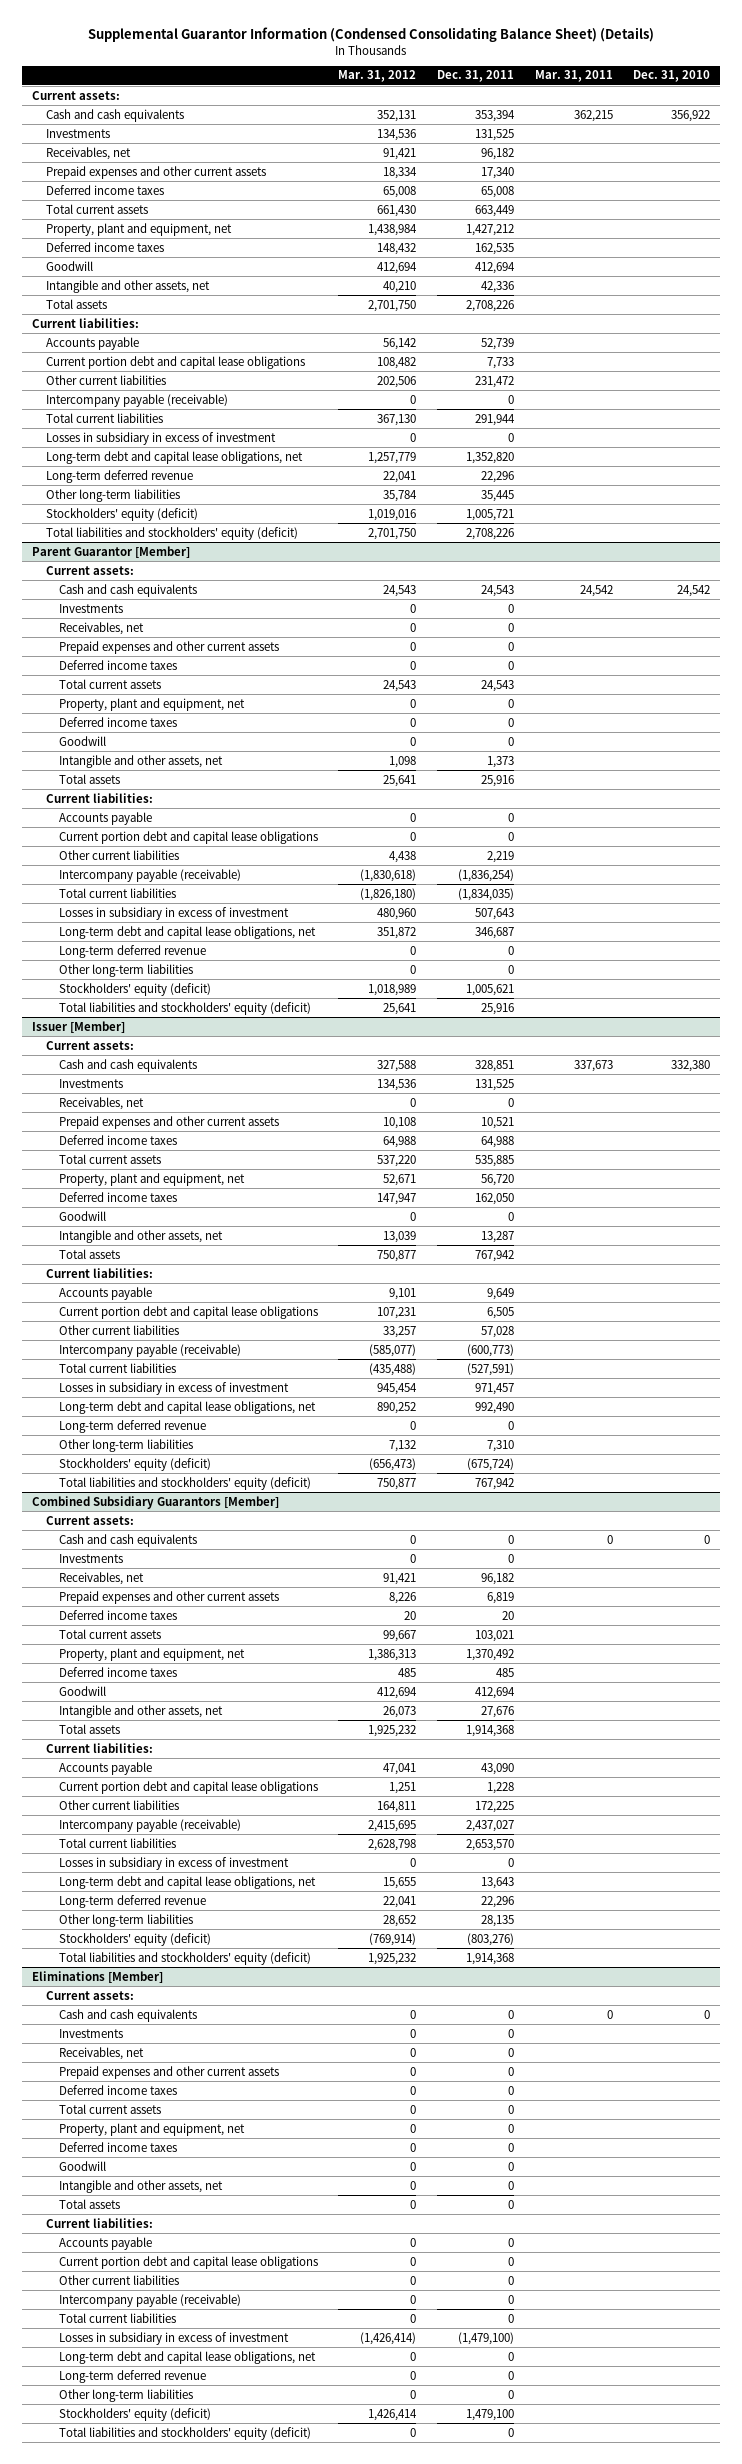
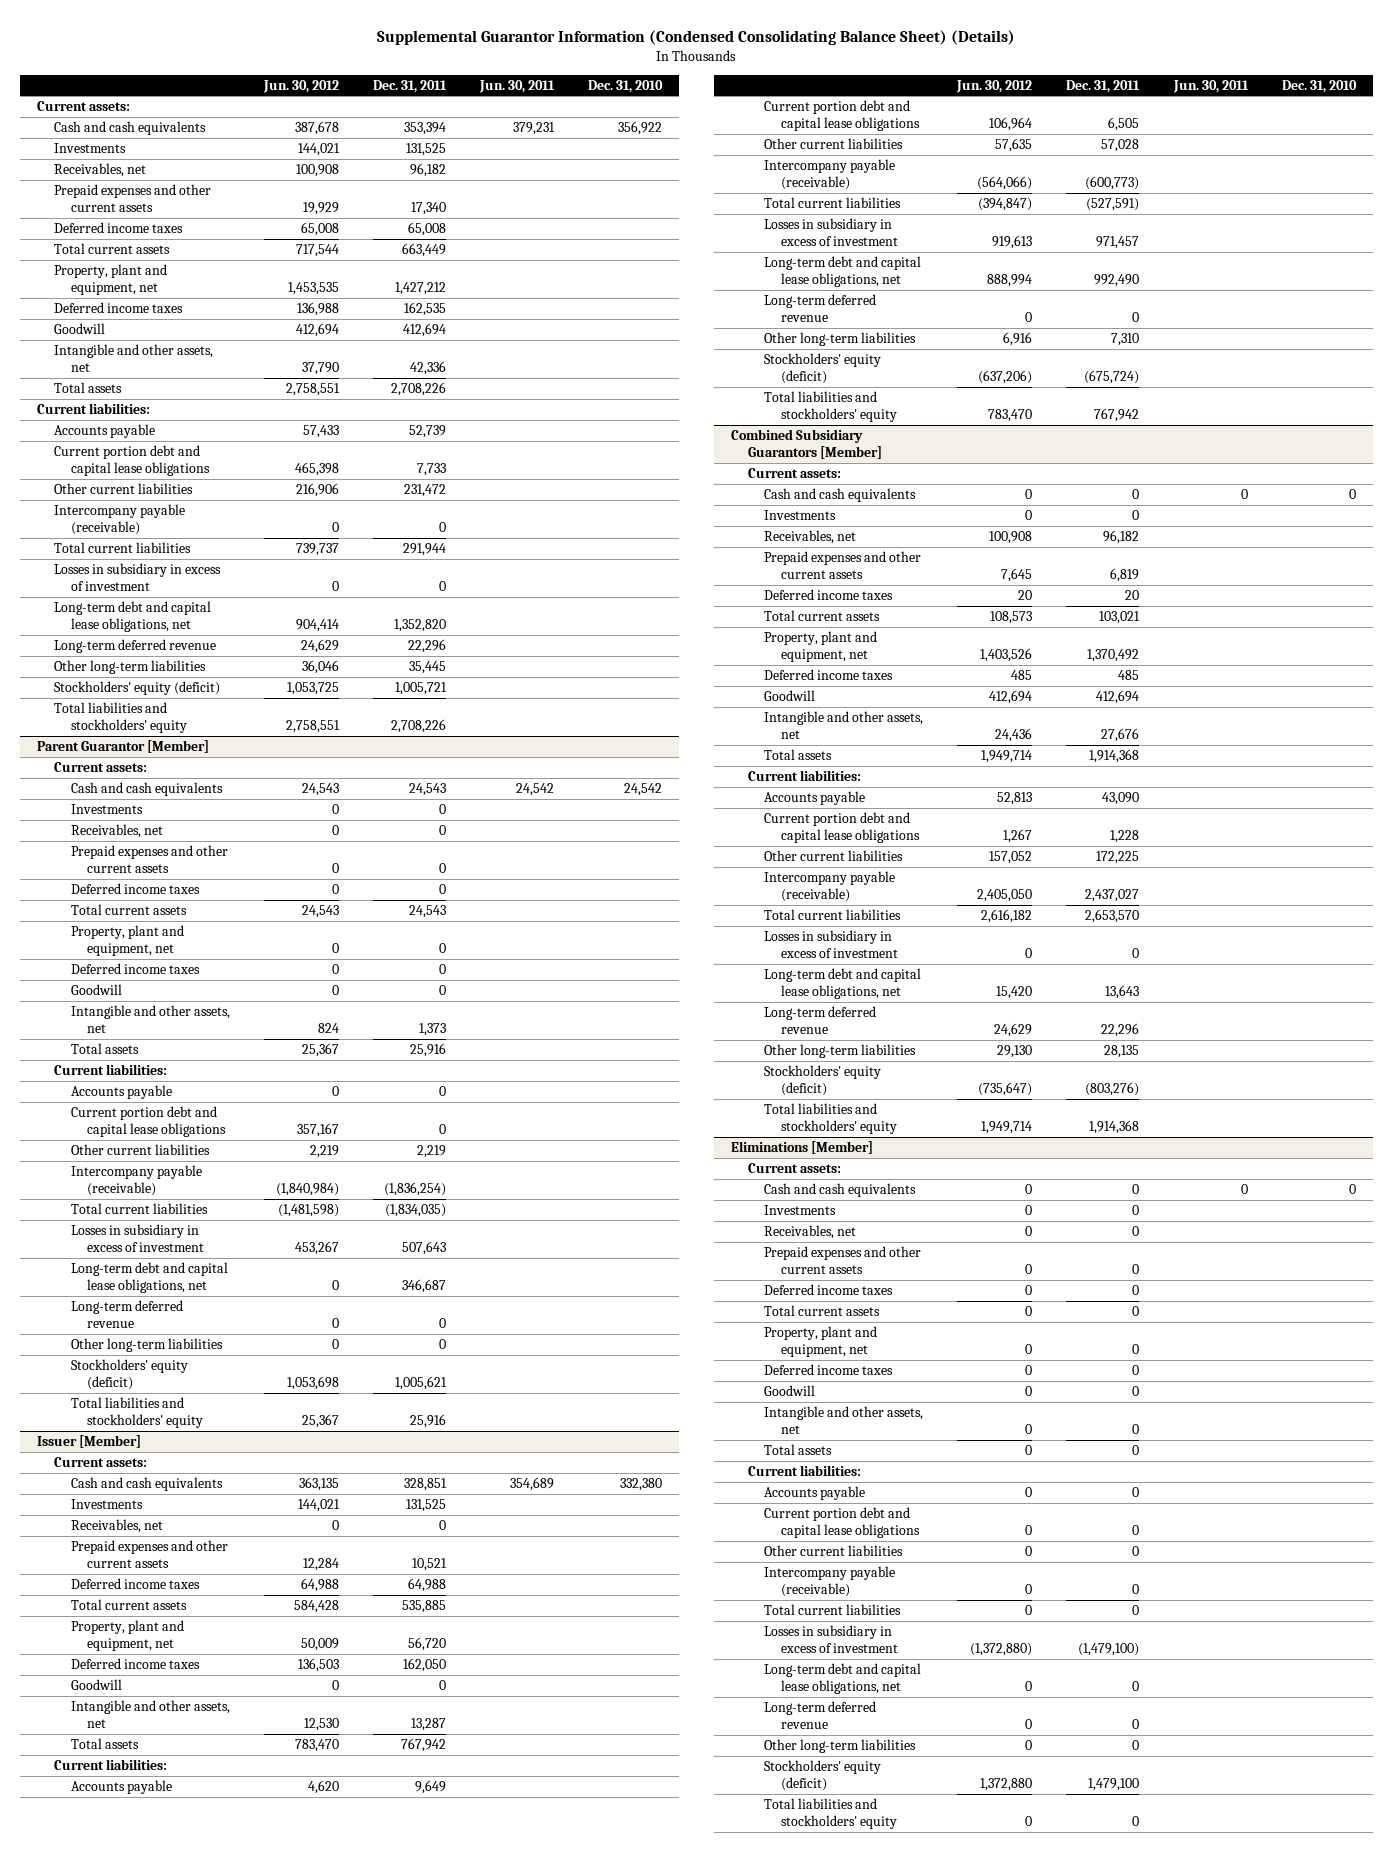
[338,70,417,83] Mar. 31, 2012 -> none
[534,70,613,83] Mar. 31, 2011 -> none
none -> [262,79,339,93] Jun. 30, 2012
none -> [478,79,555,93] Jun. 30, 2011
[45,526,298,540] Total liabilities and stockholders' equity (deficit) -> [53,702,187,734] Total liabilities and stockholders' equity
[58,1001,311,1015] Total liabilities and stockholders' equity (deficit) -> [70,1397,204,1429] Total liabilities and stockholders' equity
[58,1476,311,1490] Total liabilities and stockholders' equity (deficit) -> [764,391,897,423] Total liabilities and stockholders' equity
[58,1951,311,1965] Total liabilities and stockholders' equity (deficit) -> [764,1103,897,1135] Total liabilities and stockholders' equity
[58,2426,311,2440] Total liabilities and stockholders' equity (deficit) -> [764,1798,897,1830] Total liabilities and stockholders' equity

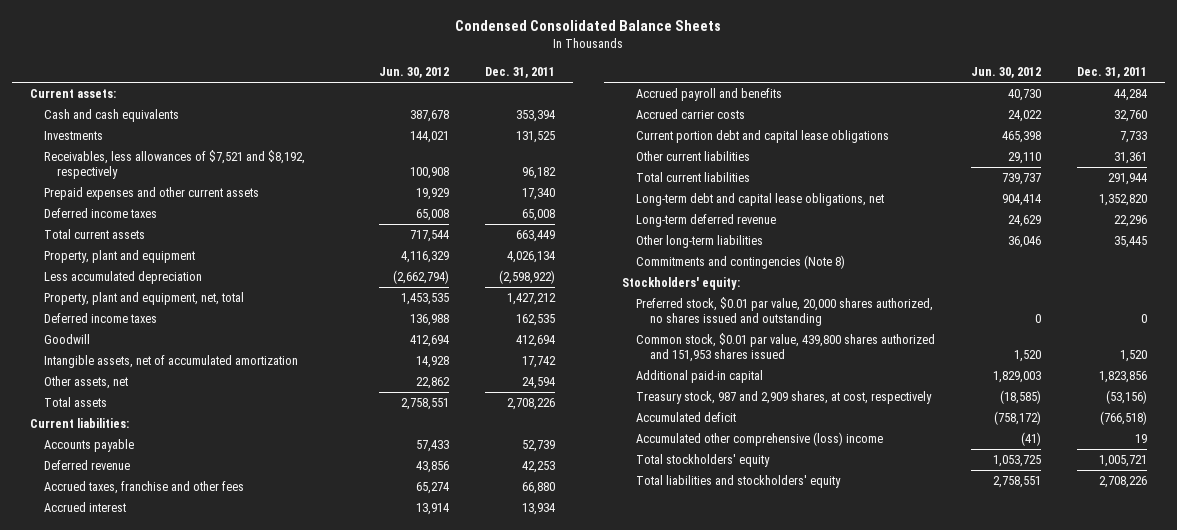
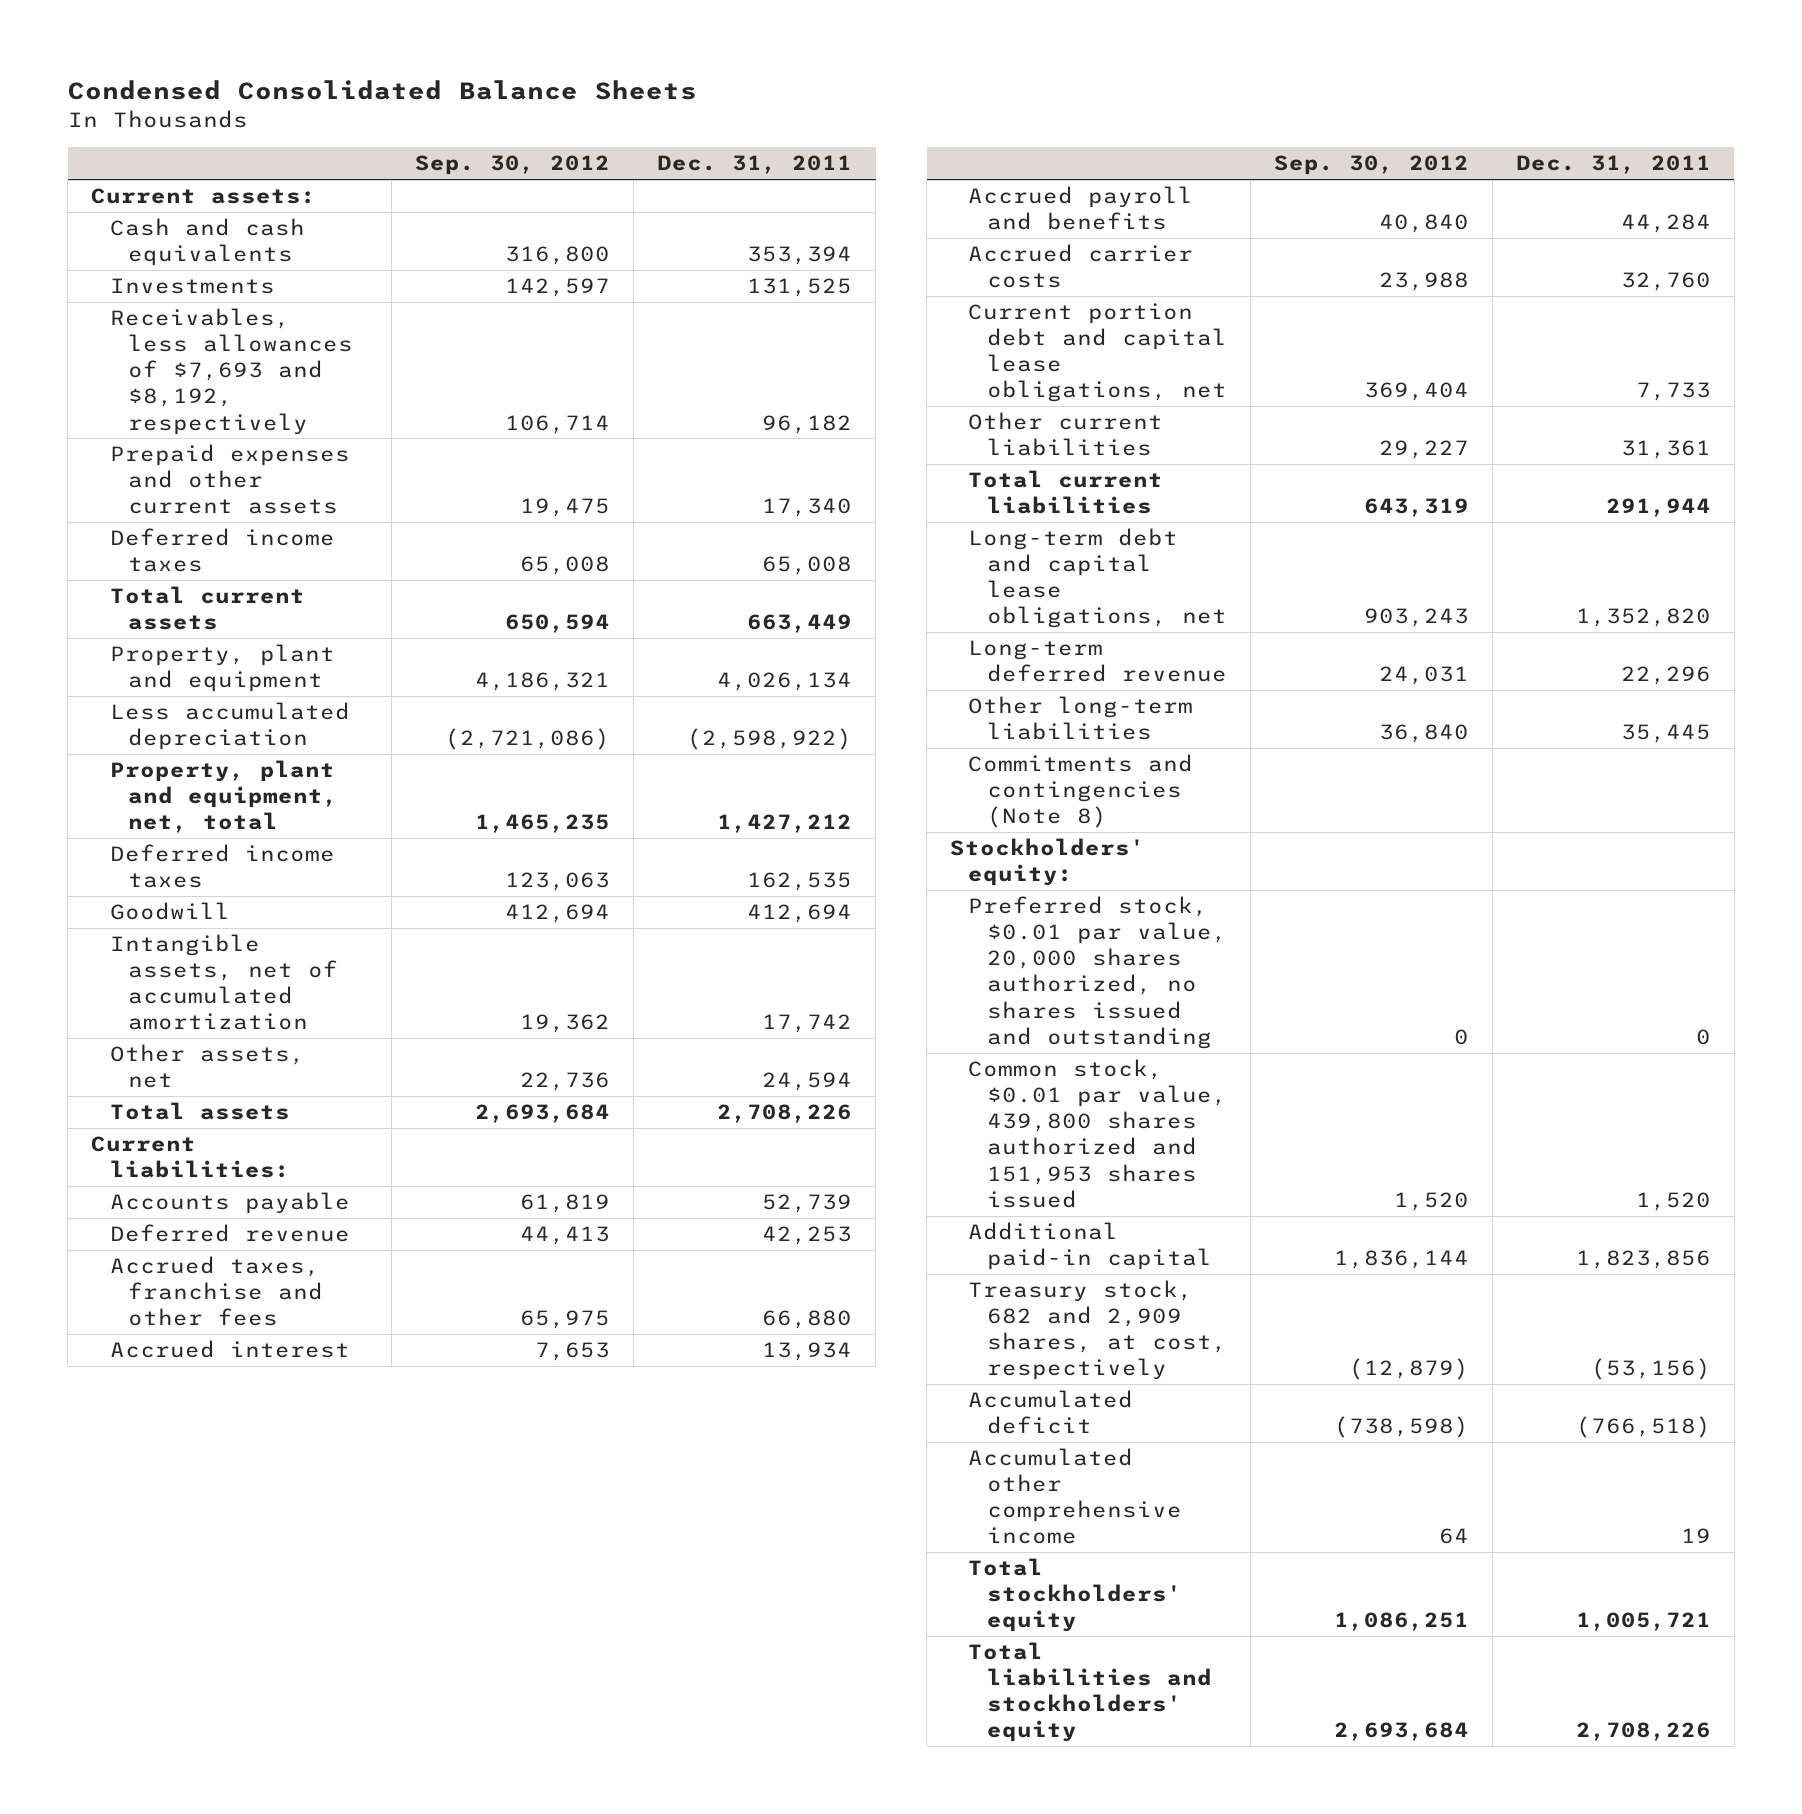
[378,67,449,79] Jun. 30, 2012 -> none
none -> [414,155,610,176] Sep. 30, 2012
[43,150,305,180] Receivables, less allowances of $7,521 and $8,192, respectively -> [109,308,353,435] Receivables, less allowances of $7,693 and $8,192, respectively
[636,130,890,144] Current portion debt and capital lease obligations -> [968,303,1227,403] Current portion debt and capital lease obligations, net
[636,391,933,405] Treasury stock, 987 and 2,909 shares, at cost, respectively -> [968,1280,1227,1381] Treasury stock, 682 and 2,909 shares, at cost, respectively
[636,432,884,447] Accumulated other comprehensive (loss) income -> [968,1448,1182,1545] Accumulated other comprehensive income

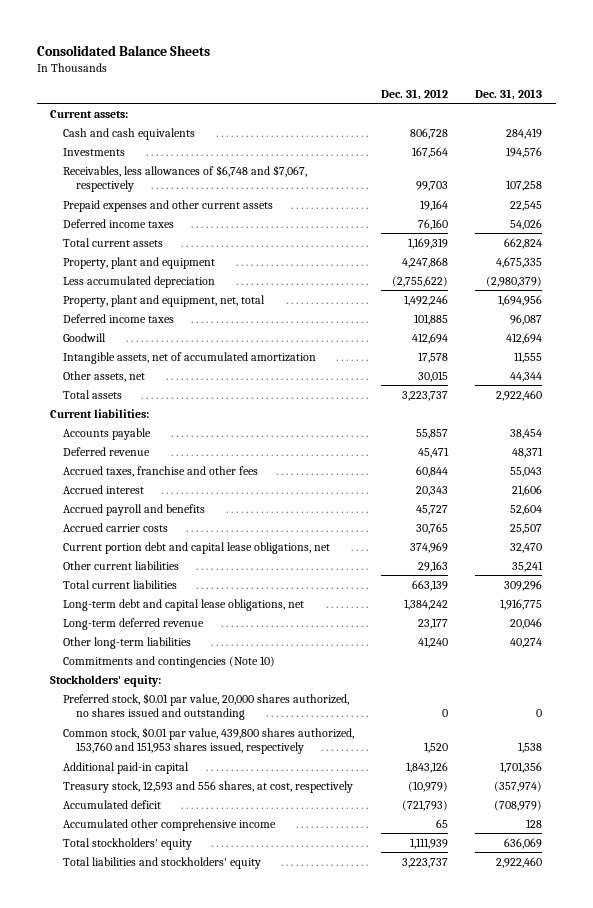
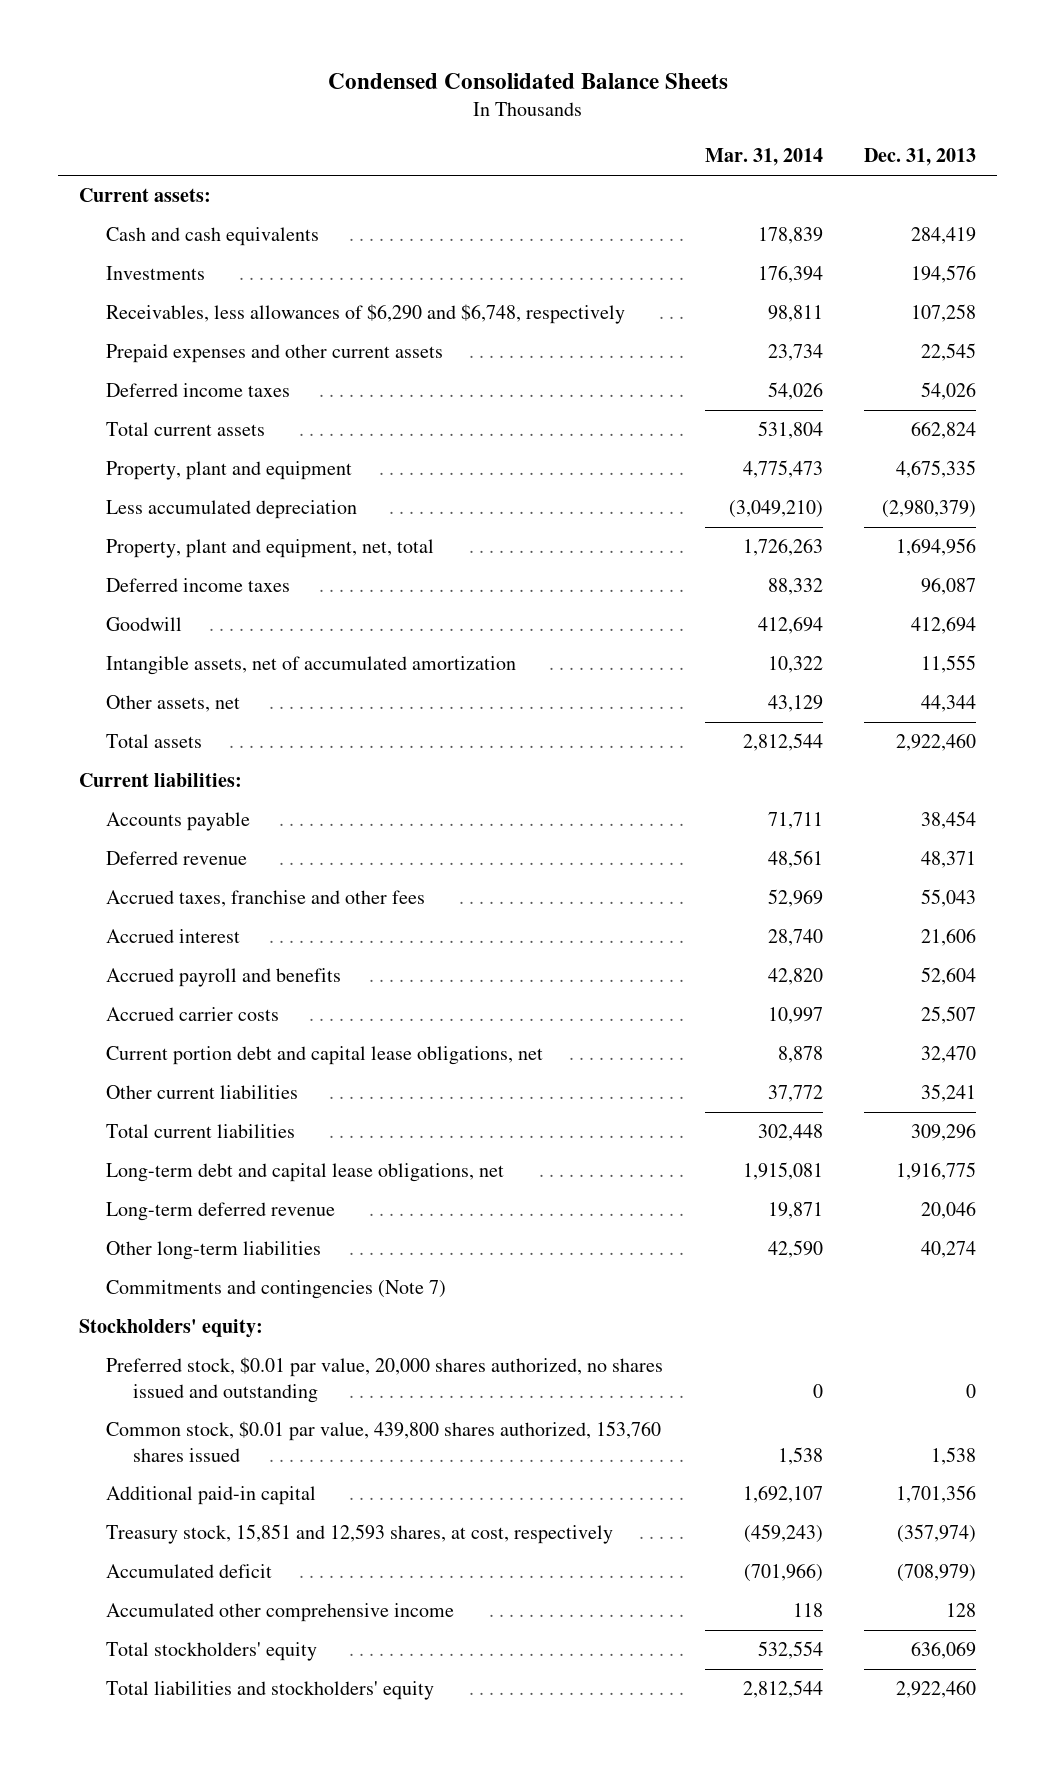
[36,44,210,56] Consolidated Balance Sheets -> [327,73,728,90] Condensed Consolidated Balance Sheets
[381,88,449,100] Dec. 31, 2012 -> none
none -> [704,148,823,167] Mar. 31, 2014
[63,164,308,193] Receivables, less allowances of $6,748 and $7,067, respectively -> [105,304,625,325] Receivables, less allowances of $6,290 and $6,748, respectively
[63,655,276,668] Commitments and contingencies (Note 10) -> [105,1280,446,1300] Commitments and contingencies (Note 7)
[63,726,355,755] Common stock, $0.01 par value, 439,800 shares authorized, 153,760 and 151,953 shares issued, respectively -> [105,1421,661,1462] Common stock, $0.01 par value, 439,800 shares authorized, 153,760 shares issued
[63,780,354,793] Treasury stock, 12,593 and 556 shares, at cost, respectively -> [105,1524,613,1545] Treasury stock, 15,851 and 12,593 shares, at cost, respectively

